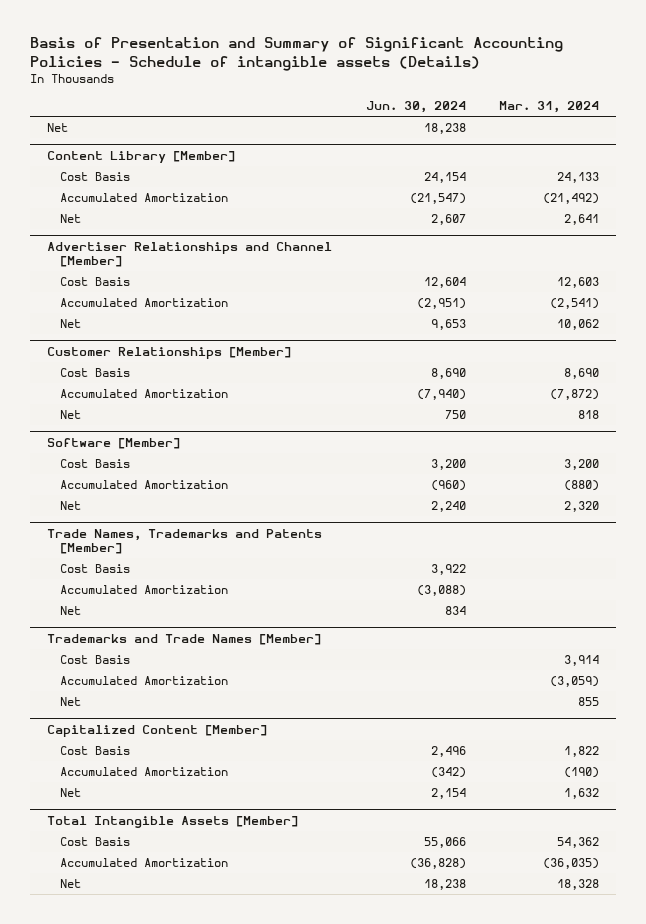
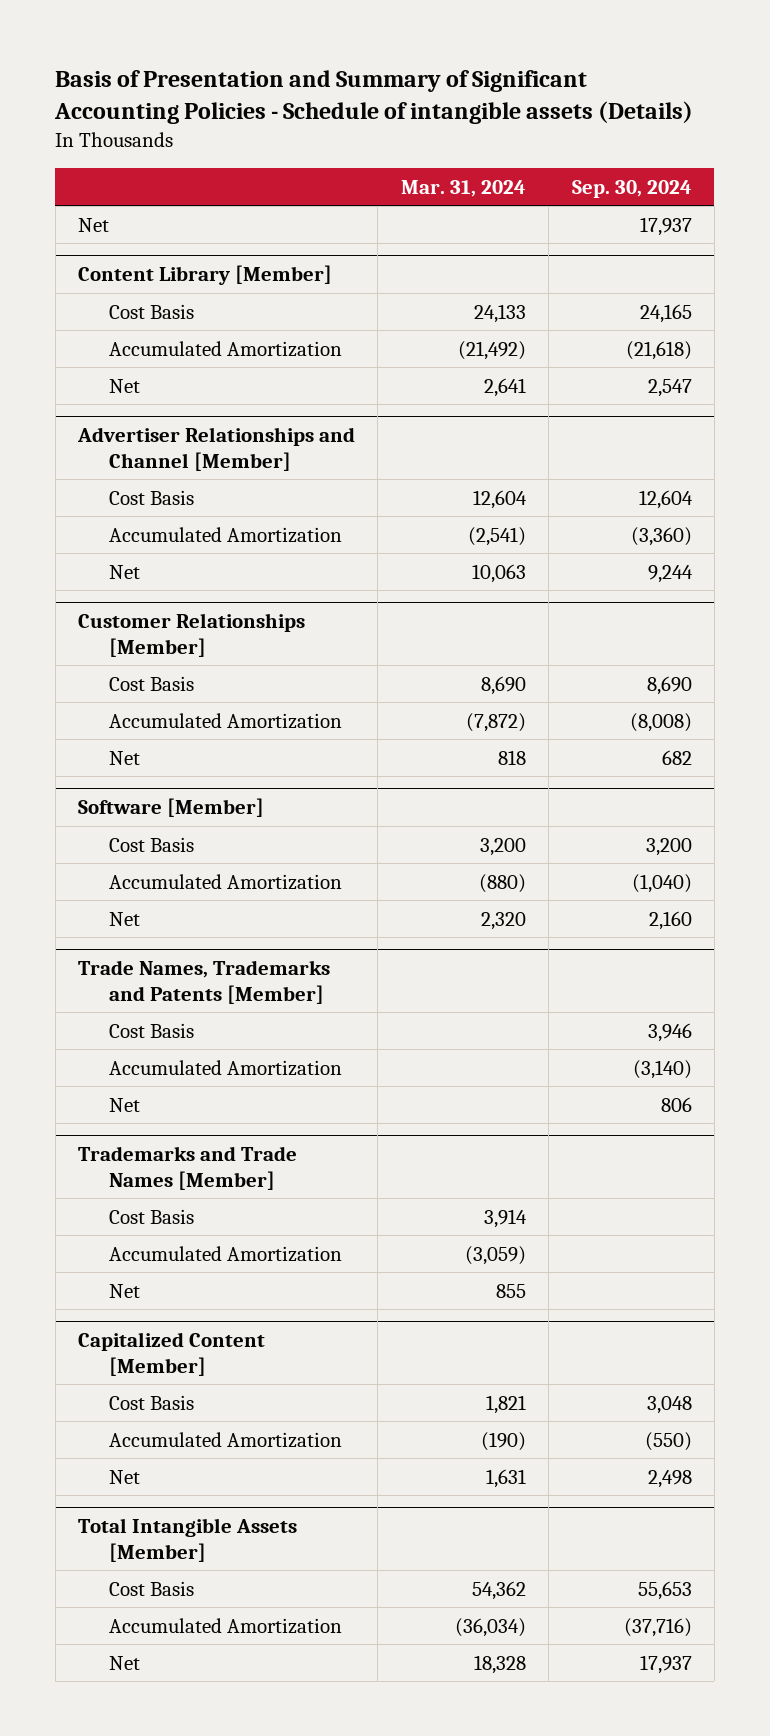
[365,101,466,114] Jun. 30, 2024 -> none
none -> [571,179,692,198] Sep. 30, 2024
[557,276,600,288] 12,603 -> [472,489,527,509] 12,604
[557,318,600,330] 10,062 -> [471,563,526,583] 10,063
[564,745,600,757] 1,822 -> [485,1394,526,1414] 1,821
[564,787,600,799] 1,632 -> [485,1468,526,1488] 1,631
[543,857,600,869] (36,035) -> [454,1617,526,1637] (36,034)

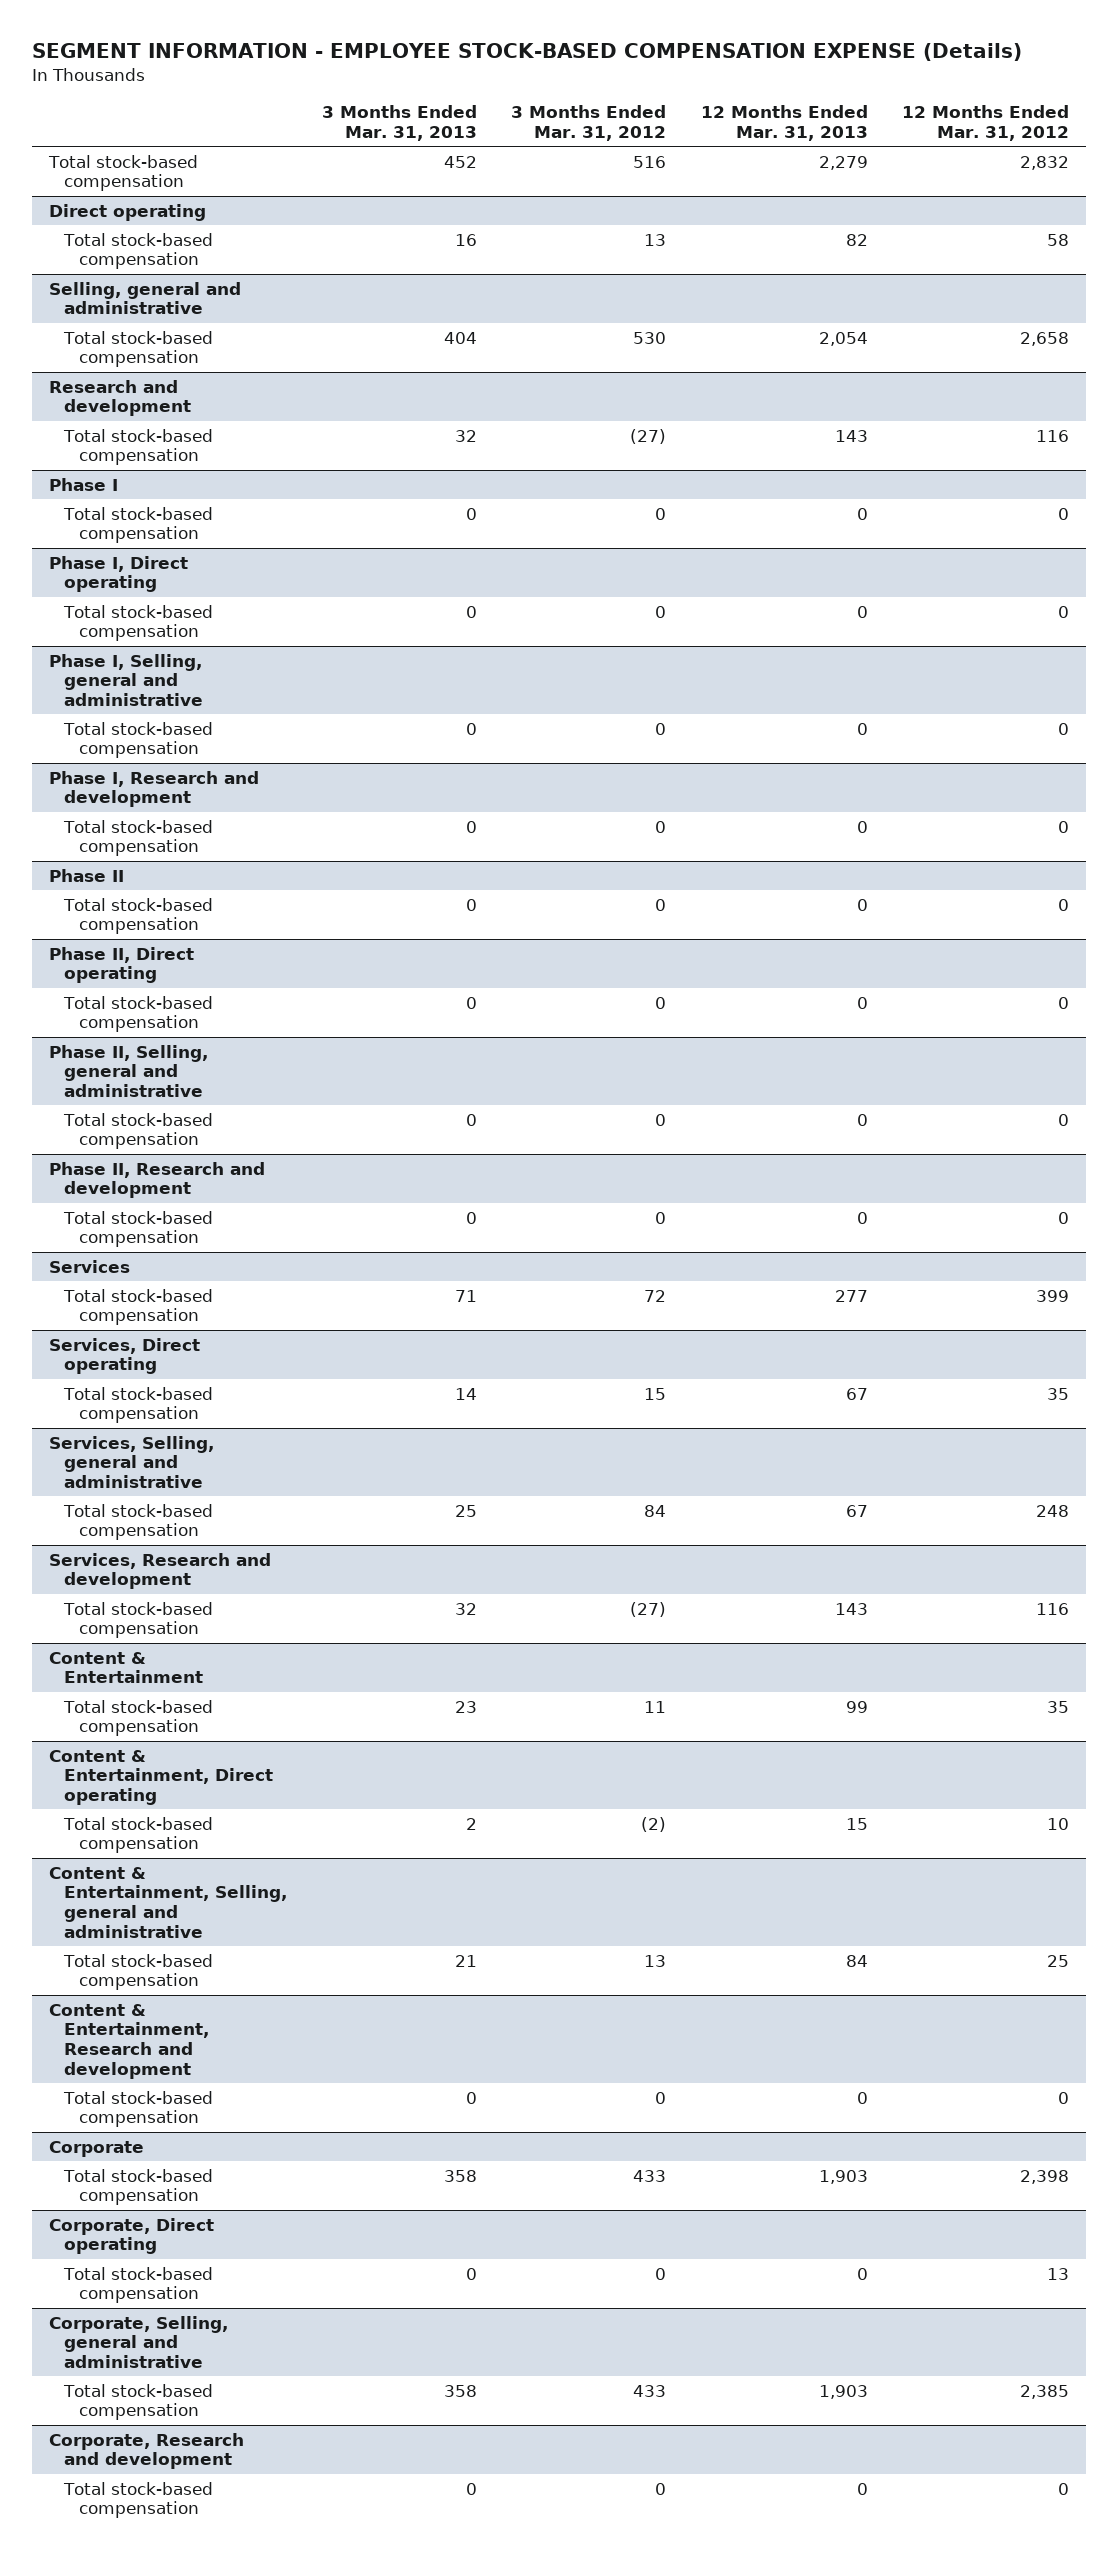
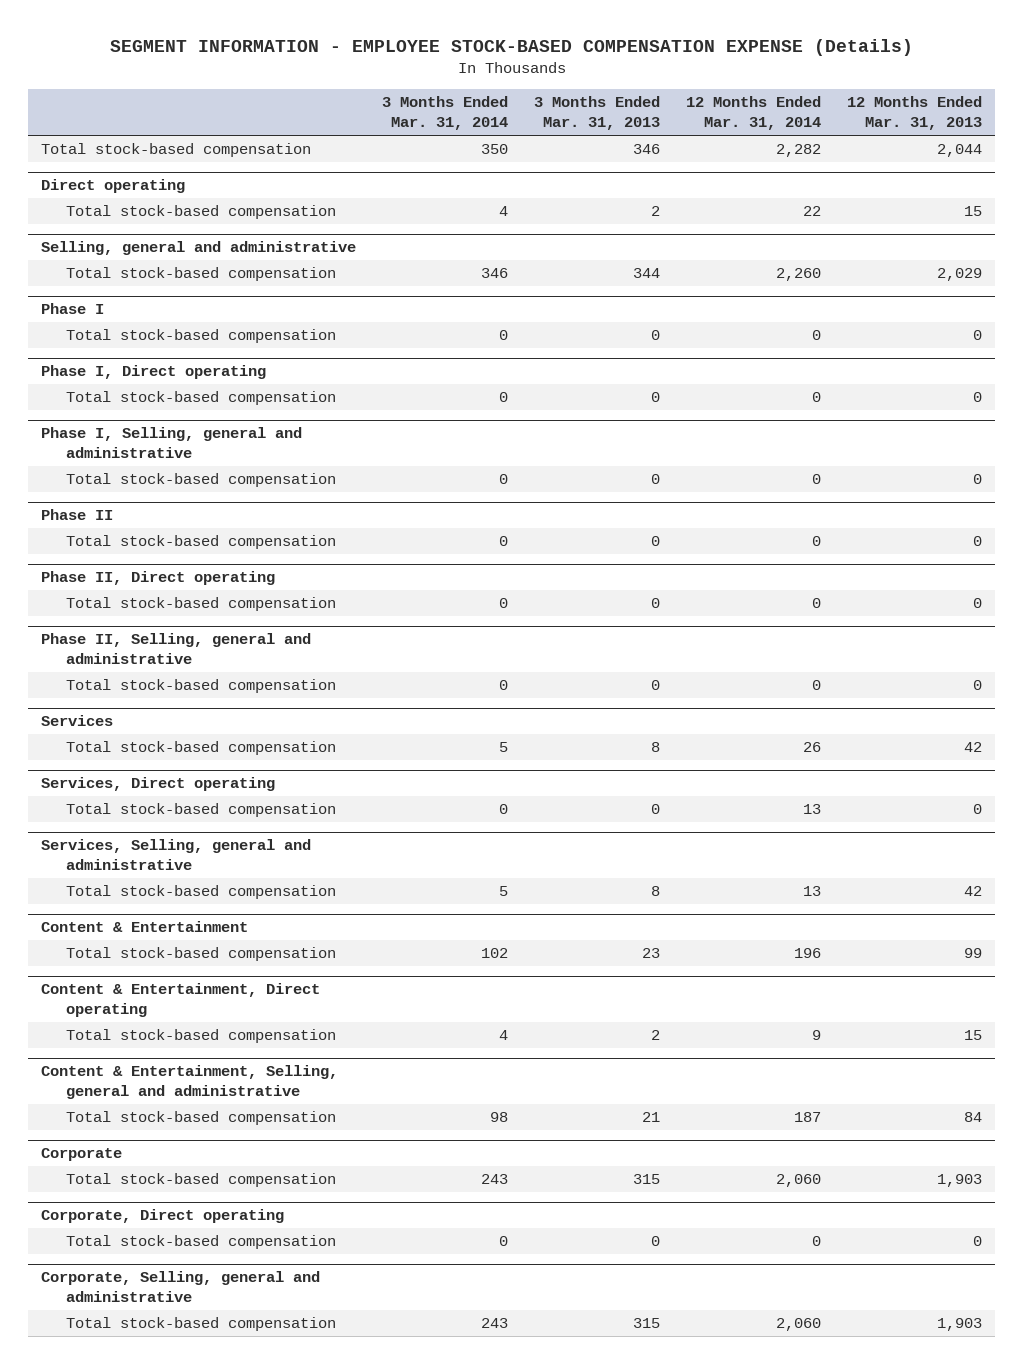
[511,105,667,141] 3 Months Ended Mar. 31, 2012 -> none
[901,105,1069,141] 12 Months Ended Mar. 31, 2012 -> none
none -> [382,96,509,131] 3 Months Ended Mar. 31, 2014
none -> [686,96,822,131] 12 Months Ended Mar. 31, 2014
[443,155,477,168] 452 -> [633,144,661,155] 346
[818,155,868,170] 2,279 -> [937,144,983,158] 2,044
[454,233,477,246] 16 -> [651,206,661,217] 2
[845,233,868,246] 82 -> [964,206,983,217] 15
[49,379,192,417] Research and development -> none
[63,428,214,466] Total stock-based compensation -> none
[443,331,477,344] 404 -> [633,268,661,279] 344
[818,331,868,346] 2,054 -> [937,268,983,282] 2,029
[49,770,260,808] Phase I, Research and development -> none
[63,819,214,857] Total stock-based compensation -> none
[49,1161,266,1199] Phase II, Research and development -> none
[63,1210,214,1248] Total stock-based compensation -> none
[454,1289,477,1302] 71 -> [651,742,661,753] 8
[834,1289,868,1302] 277 -> [964,742,983,753] 42
[454,1387,477,1400] 14 -> [651,804,661,815] 0
[845,1387,868,1400] 67 -> [973,804,983,815] 0
[49,1552,272,1590] Services, Research and development -> none
[63,1601,214,1639] Total stock-based compensation -> none
[454,1504,477,1517] 25 -> [651,886,661,897] 8
[845,1504,868,1517] 67 -> [964,886,983,897] 42
[49,2003,210,2079] Content & Entertainment, Research and development -> none
[63,2090,214,2128] Total stock-based compensation -> none
[443,2169,477,2182] 358 -> [633,1174,661,1185] 315
[49,2432,245,2470] Corporate, Research and development -> none
[63,2481,214,2519] Total stock-based compensation -> none
[443,2384,477,2397] 358 -> [633,1318,661,1329] 315

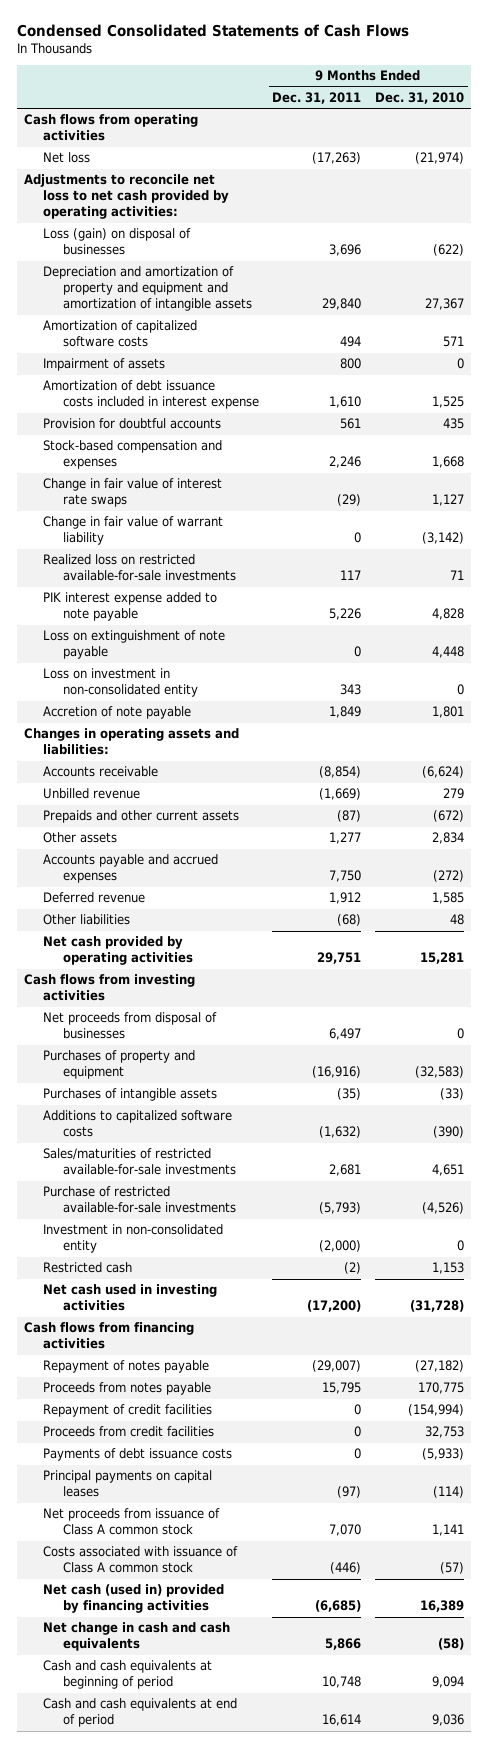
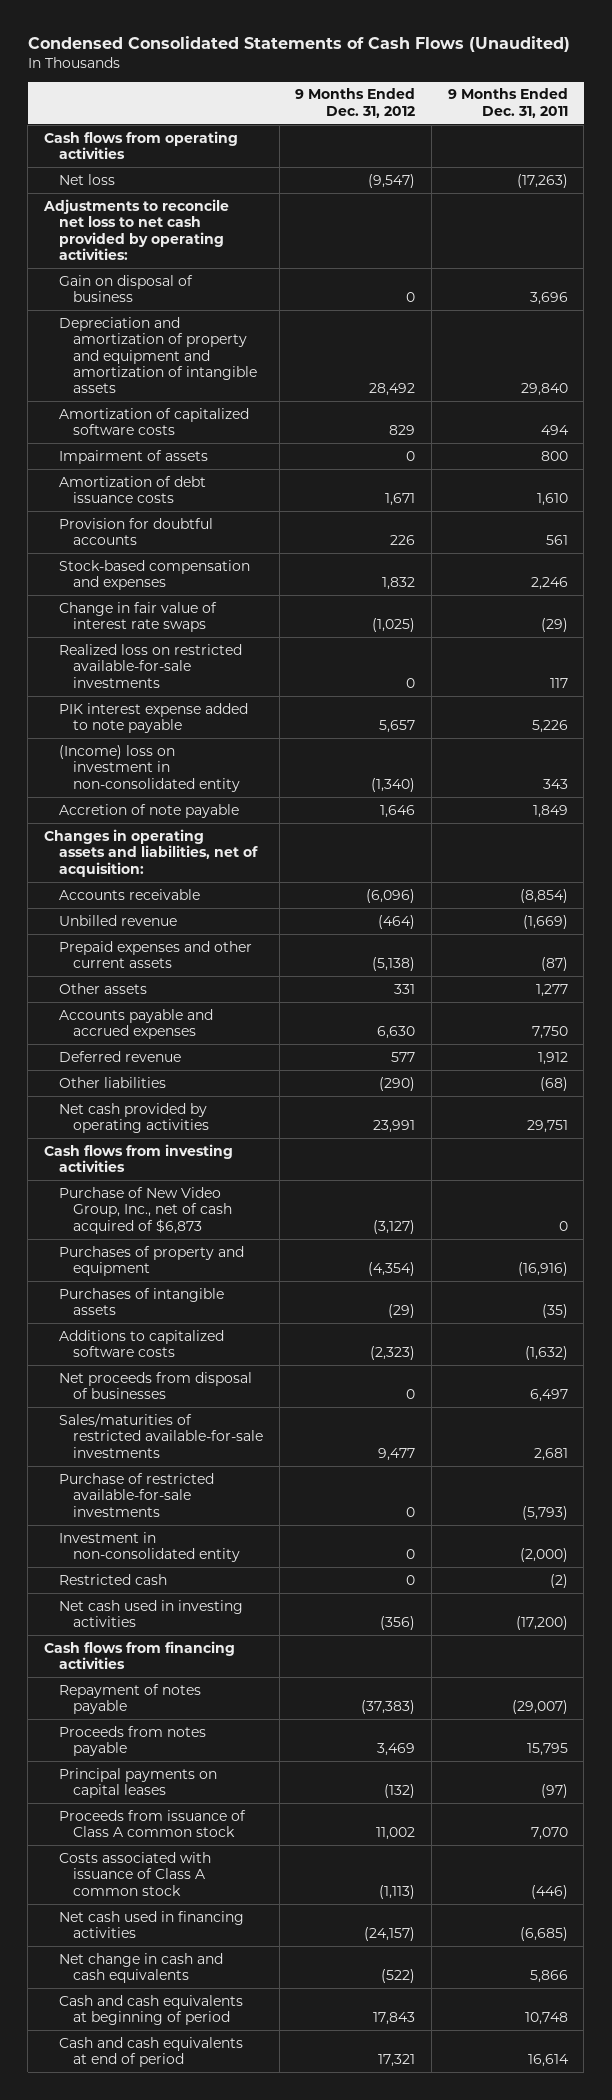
[16,23,409,37] Condensed Consolidated Statements of Cash Flows -> [27,36,570,53] Condensed Consolidated Statements of Cash Flows (Unaudited)
[375,92,465,105] Dec. 31, 2010 -> none
none -> [295,88,416,118] 9 Months Ended Dec. 31, 2012
[43,228,192,256] Loss (gain) on disposal of businesses -> [58,274,193,303] Gain on disposal of business
[43,380,259,410] Amortization of debt issuance costs included in interest expense -> [58,475,206,504] Amortization of debt issuance costs
[43,516,224,546] Change in fair value of warrant liability -> none
[43,630,226,660] Loss on extinguishment of note payable -> none
[43,668,198,698] Loss on investment in non-consolidated entity -> [58,744,241,792] (Income) loss on investment in non-consolidated entity
[23,728,239,756] Changes in operating assets and liabilities: -> [44,828,258,877] Changes in operating assets and liabilities, net of acquisition:
[43,810,240,824] Prepaids and other current assets -> [58,940,252,969] Prepaid expenses and other current assets
none -> [58,1186,233,1234] Purchase of New Video Group, Inc., net of cash acquired of $6,873
[43,1012,218,1040] Net proceeds from disposal of businesses -> [58,1371,252,1400] Net proceeds from disposal of businesses
[43,1404,213,1418] Repayment of credit facilities -> none
[43,1426,215,1438] Proceeds from credit facilities -> none
[43,1448,233,1462] Payments of debt issuance costs -> none
[43,1508,221,1536] Net proceeds from issuance of Class A common stock -> [58,1809,246,1838] Proceeds from issuance of Class A common stock
[43,1584,225,1614] Net cash (used in) provided by financing activities -> [58,1910,244,1939] Net cash used in financing activities

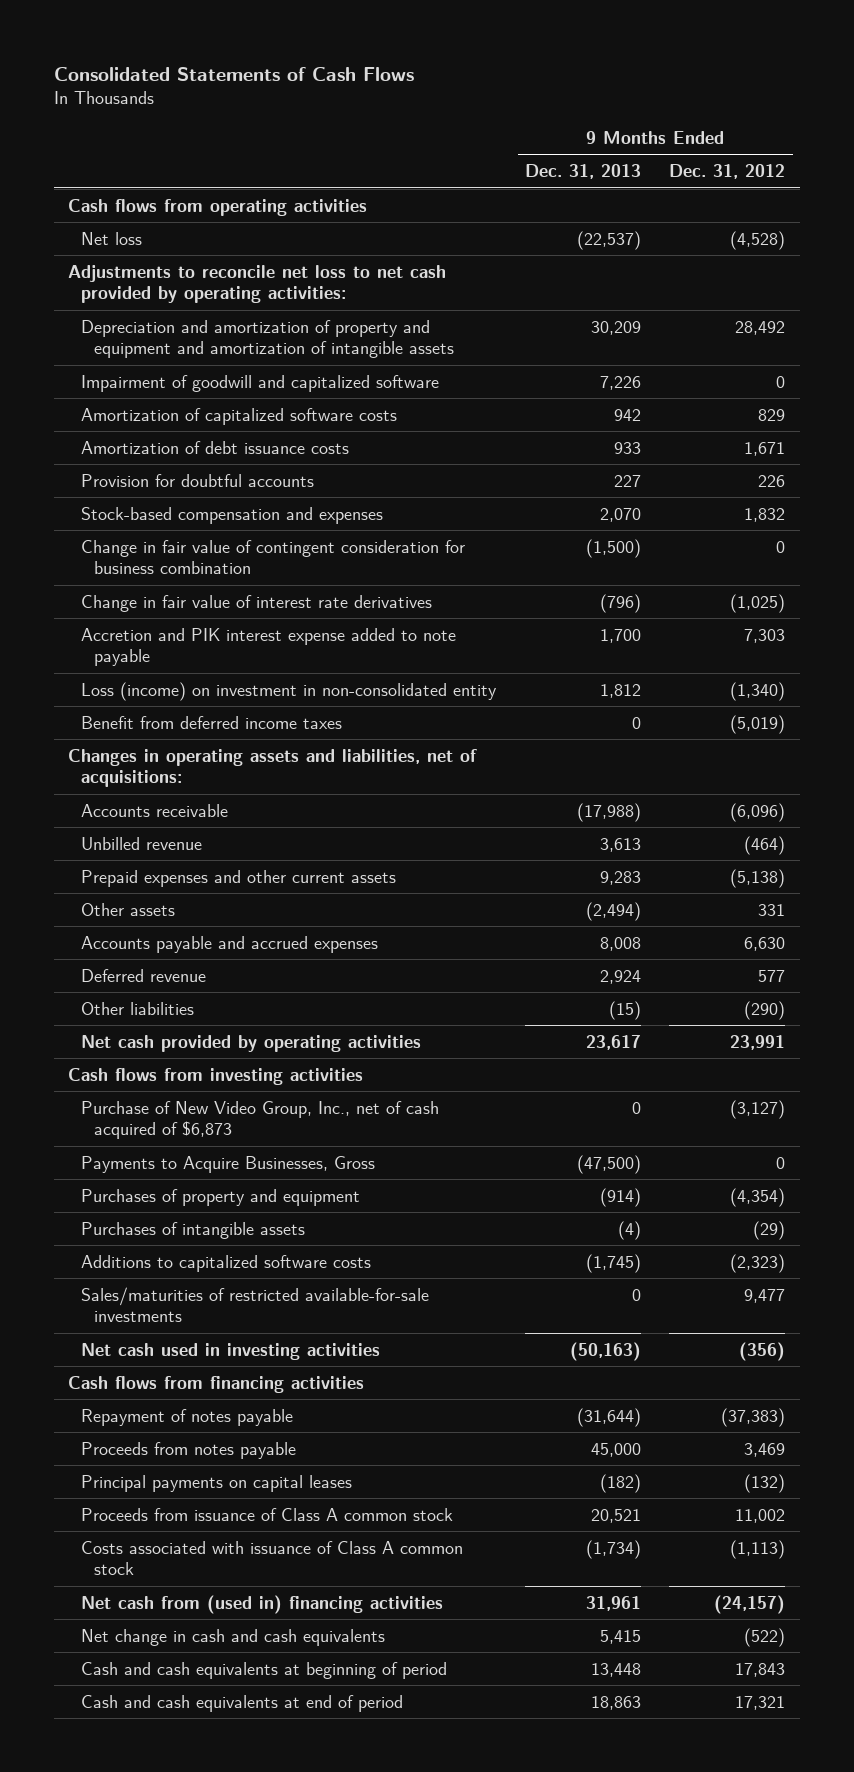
[27,36,570,53] Condensed Consolidated Statements of Cash Flows (Unaudited) -> [54,66,415,81] Consolidated Statements of Cash Flows
[447,88,568,118] 9 Months Ended Dec. 31, 2011 -> none
none -> [524,164,641,180] Dec. 31, 2013
[368,173,416,188] (9,547) -> [730,230,786,250] (4,528)
[58,274,193,303] Gain on disposal of business -> none
none -> [80,374,439,392] Impairment of goodwill and capitalized software
[58,449,208,464] Impairment of assets -> none
[58,643,242,688] Realized loss on restricted available-for-sale investments -> none
[58,803,239,818] Accretion of note payable -> none
none -> [80,539,465,575] Change in fair value of contingent consideration for business combination
[58,601,217,633] Change in fair value of interest rate swaps -> [80,594,432,612] Change in fair value of interest rate derivatives
[58,702,248,734] PIK interest expense added to note payable -> [80,627,456,667] Accretion and PIK interest expense added to note payable
[379,720,416,734] 5,657 -> [744,628,786,643] 7,303
[58,744,241,792] (Income) loss on investment in non-consolidated entity -> [80,681,497,701] Loss (income) on investment in non-consolidated entity
none -> [80,715,342,729] Benefit from deferred income taxes
[44,828,258,877] Changes in operating assets and liabilities, net of acquisition: -> [68,748,478,788] Changes in operating assets and liabilities, net of acquisitions:
none -> [80,1155,375,1173] Payments to Acquire Businesses, Gross
[58,1371,252,1400] Net proceeds from disposal of businesses -> none
[58,1472,214,1517] Purchase of restricted available-for-sale investments -> none
[58,1531,241,1563] Investment in non-consolidated entity -> none
[58,1573,167,1585] Restricted cash -> none
[58,1910,244,1939] Net cash used in financing activities -> [80,1594,443,1614] Net cash from (used in) financing activities

